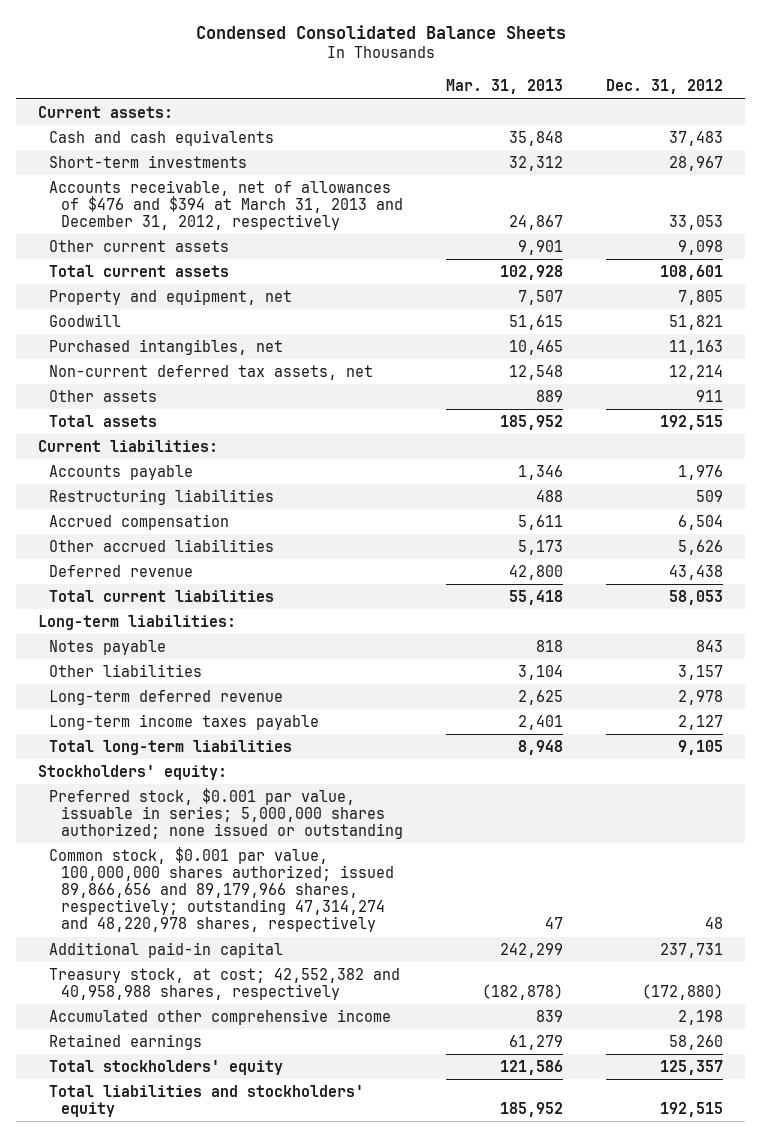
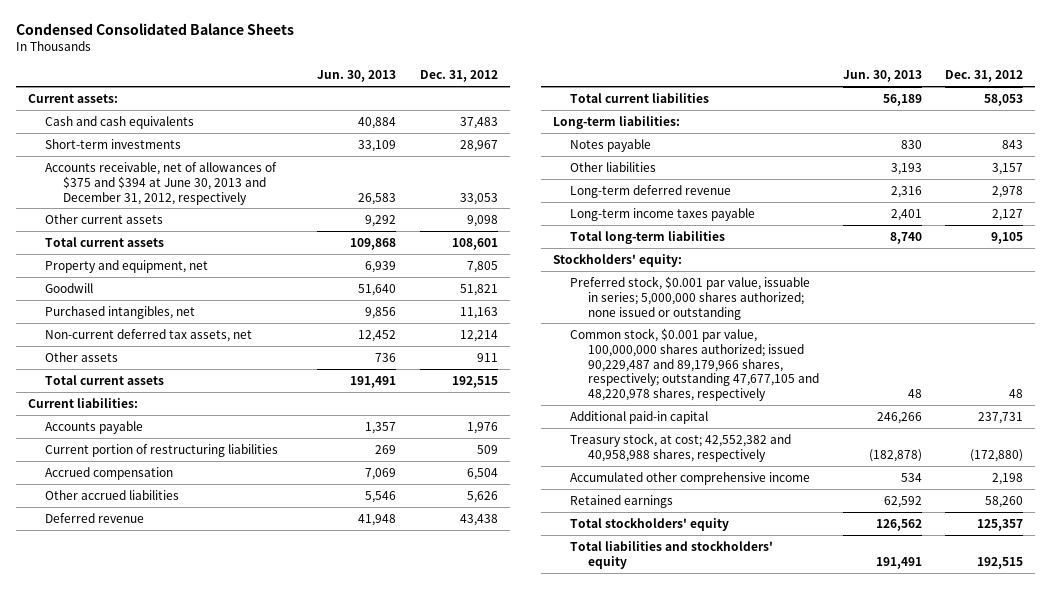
[446,79,564,95] Mar. 31, 2013 -> none
none -> [317,70,397,83] Jun. 30, 2013
[49,180,403,231] Accounts receivable, net of allowances of $476 and $394 at March 31, 2013 and December 31, 2012, respectively -> [45,161,278,205] Accounts receivable, net of allowances of $375 and $394 at June 30, 2013 and December 31, 2012, respectively
[49,415,158,428] Total assets -> [45,374,165,385] Total current assets
[49,489,275,506] Restructuring liabilities -> [45,443,279,457] Current portion of restructuring liabilities
[49,847,394,933] Common stock, $0.001 par value, 100,000,000 shares authorized; issued 89,866,656 and 89,179,966 shares, respectively; outstanding 47,314,274 and 48,220,978 shares, respectively -> [570,327,819,402] Common stock, $0.001 par value, 100,000,000 shares authorized; issued 90,229,487 and 89,179,966 shares, respectively; outstanding 47,677,105 and 48,220,978 shares, respectively

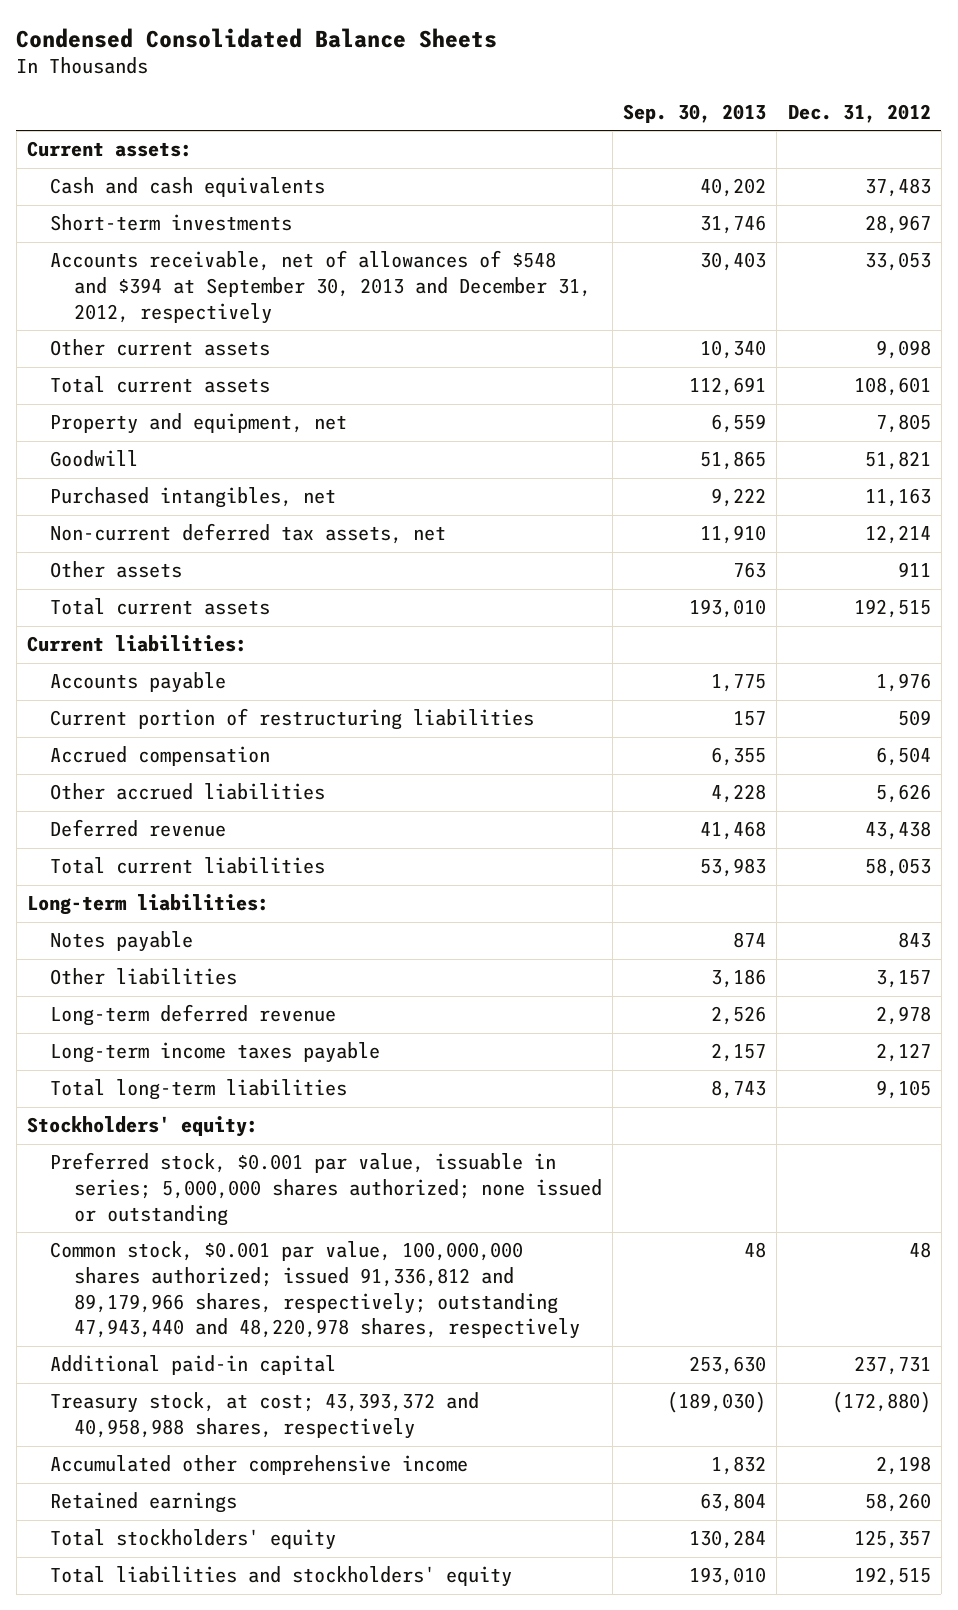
[317,70,397,83] Jun. 30, 2013 -> none
none -> [623,103,767,123] Sep. 30, 2013
[45,161,278,205] Accounts receivable, net of allowances of $375 and $394 at June 30, 2013 and December 31, 2012, respectively -> [50,250,591,324] Accounts receivable, net of allowances of $548 and $394 at September 30, 2013 and December 31, 2012, respectively
[570,327,819,402] Common stock, $0.001 par value, 100,000,000 shares authorized; issued 90,229,487 and 89,179,966 shares, respectively; outstanding 47,677,105 and 48,220,978 shares, respectively -> [50,1241,580,1340] Common stock, $0.001 par value, 100,000,000 shares authorized; issued 91,336,812 and 89,179,966 shares, respectively; outstanding 47,943,440 and 48,220,978 shares, respectively
[570,432,792,462] Treasury stock, at cost; 42,552,382 and 40,958,988 shares, respectively -> [50,1392,480,1440] Treasury stock, at cost; 43,393,372 and 40,958,988 shares, respectively

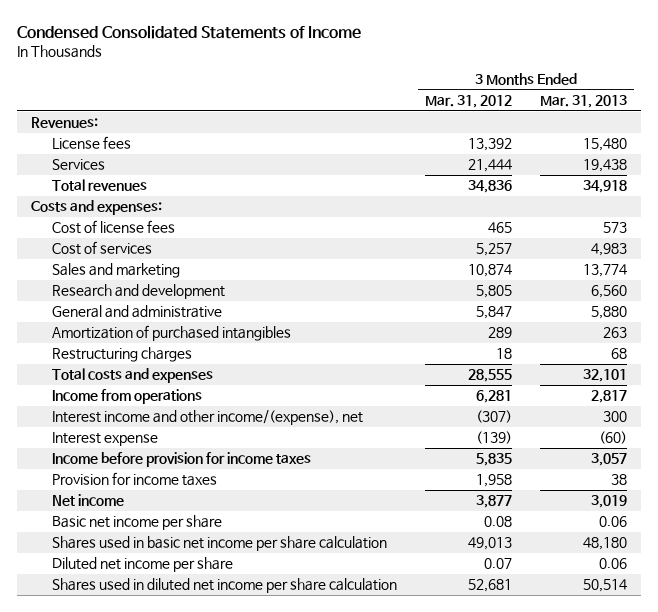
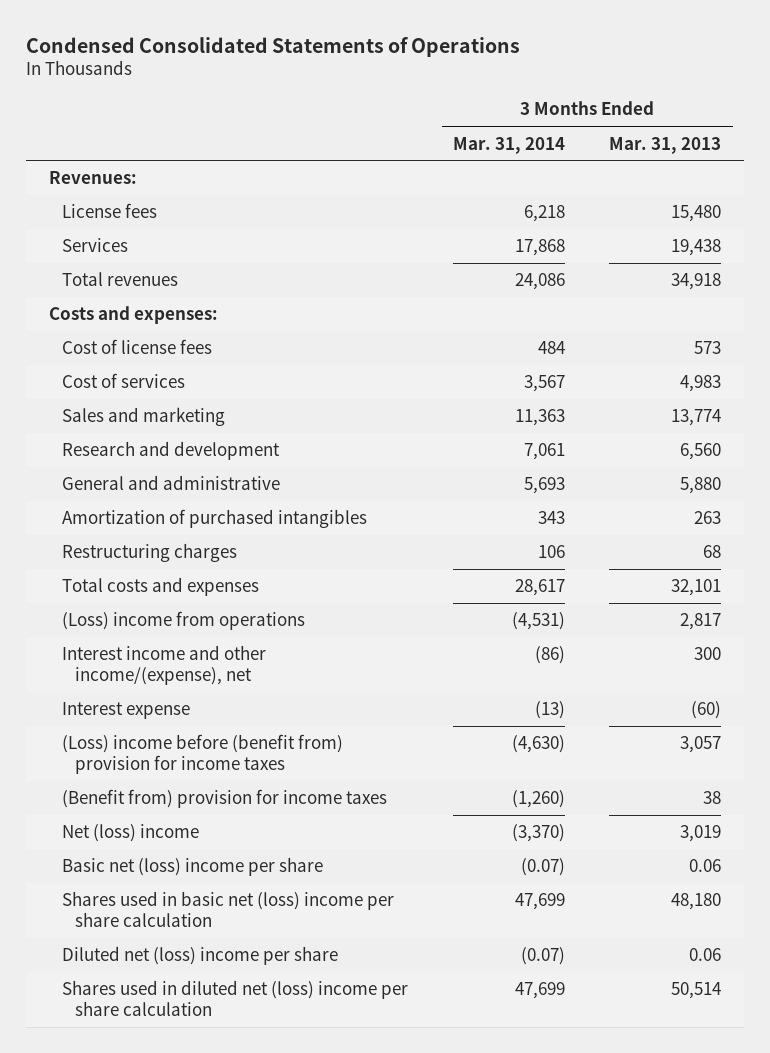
[16,24,361,39] Condensed Consolidated Statements of Income -> [26,36,521,57] Condensed Consolidated Statements of Operations
[424,95,512,109] Mar. 31, 2012 -> none
none -> [452,136,565,154] Mar. 31, 2014
[51,389,202,405] Income from operations -> [61,611,305,631] (Loss) income from operations
[51,452,311,468] Income before provision for income taxes -> [61,734,343,775] (Loss) income before (benefit from) provision for income taxes
[51,472,217,487] Provision for income taxes -> [61,789,387,809] (Benefit from) provision for income taxes
[51,494,124,507] Net income -> [61,824,199,843] Net (loss) income
[51,515,222,531] Basic net income per share -> [61,857,323,877] Basic net (loss) income per share
[51,536,387,552] Shares used in basic net income per share calculation -> [61,891,394,928] Shares used in basic net (loss) income per share calculation
[51,557,233,573] Diluted net income per share -> [61,946,338,966] Diluted net (loss) income per share
[51,578,397,594] Shares used in diluted net income per share calculation -> [61,980,408,1017] Shares used in diluted net (loss) income per share calculation

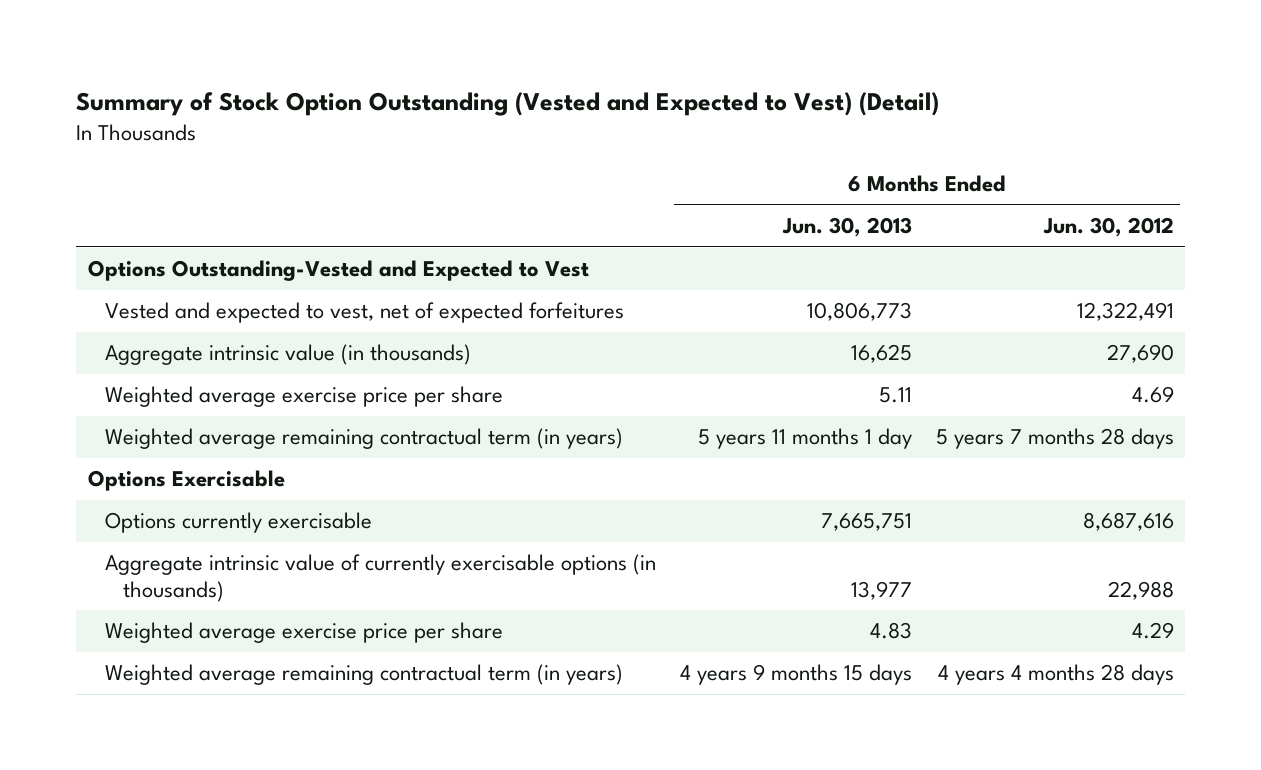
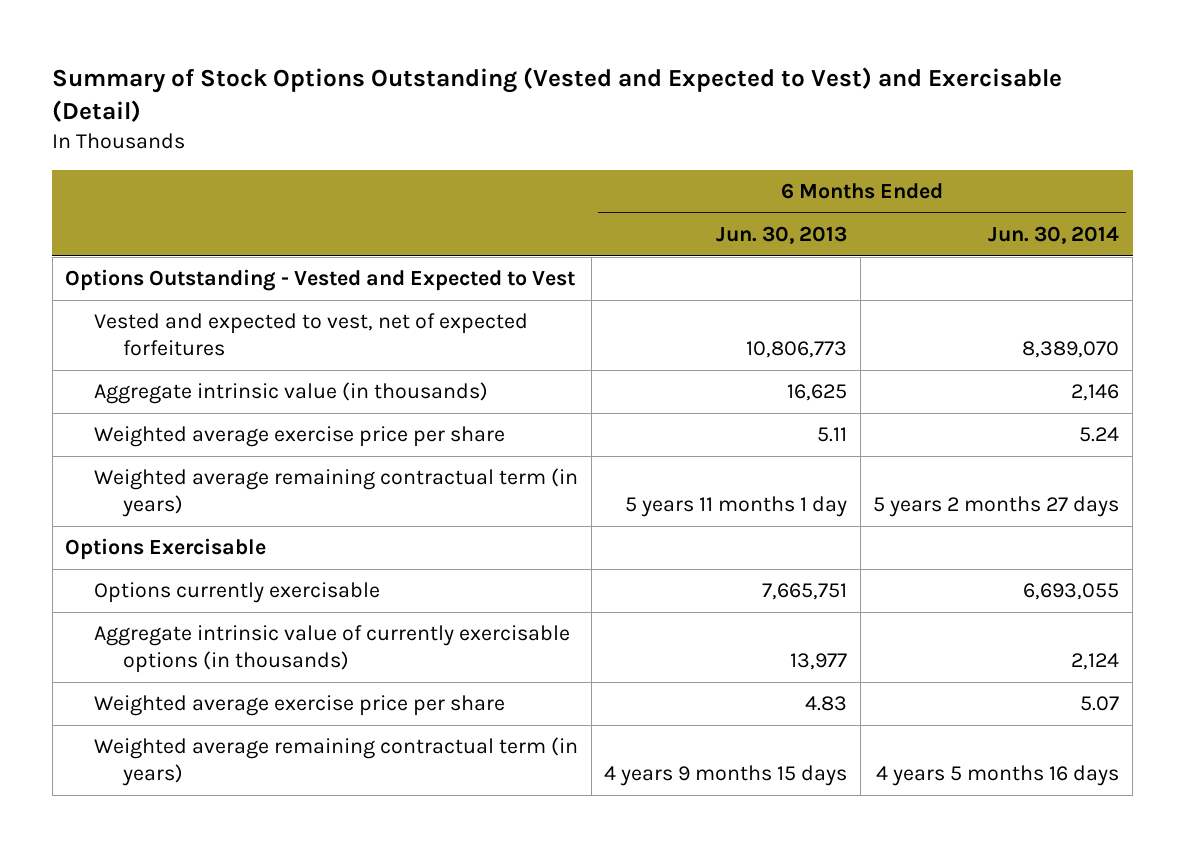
[75,92,939,117] Summary of Stock Option Outstanding (Vested and Expected to Vest) (Detail) -> [52,66,1063,123] Summary of Stock Options Outstanding (Vested and Expected to Vest) and Exercisable (Detail)
[1042,216,1174,237] Jun. 30, 2012 -> none
none -> [988,226,1120,245] Jun. 30, 2014
[87,260,589,282] Options Outstanding-Vested and Expected to Vest -> [65,269,576,292] Options Outstanding - Vested and Expected to Vest

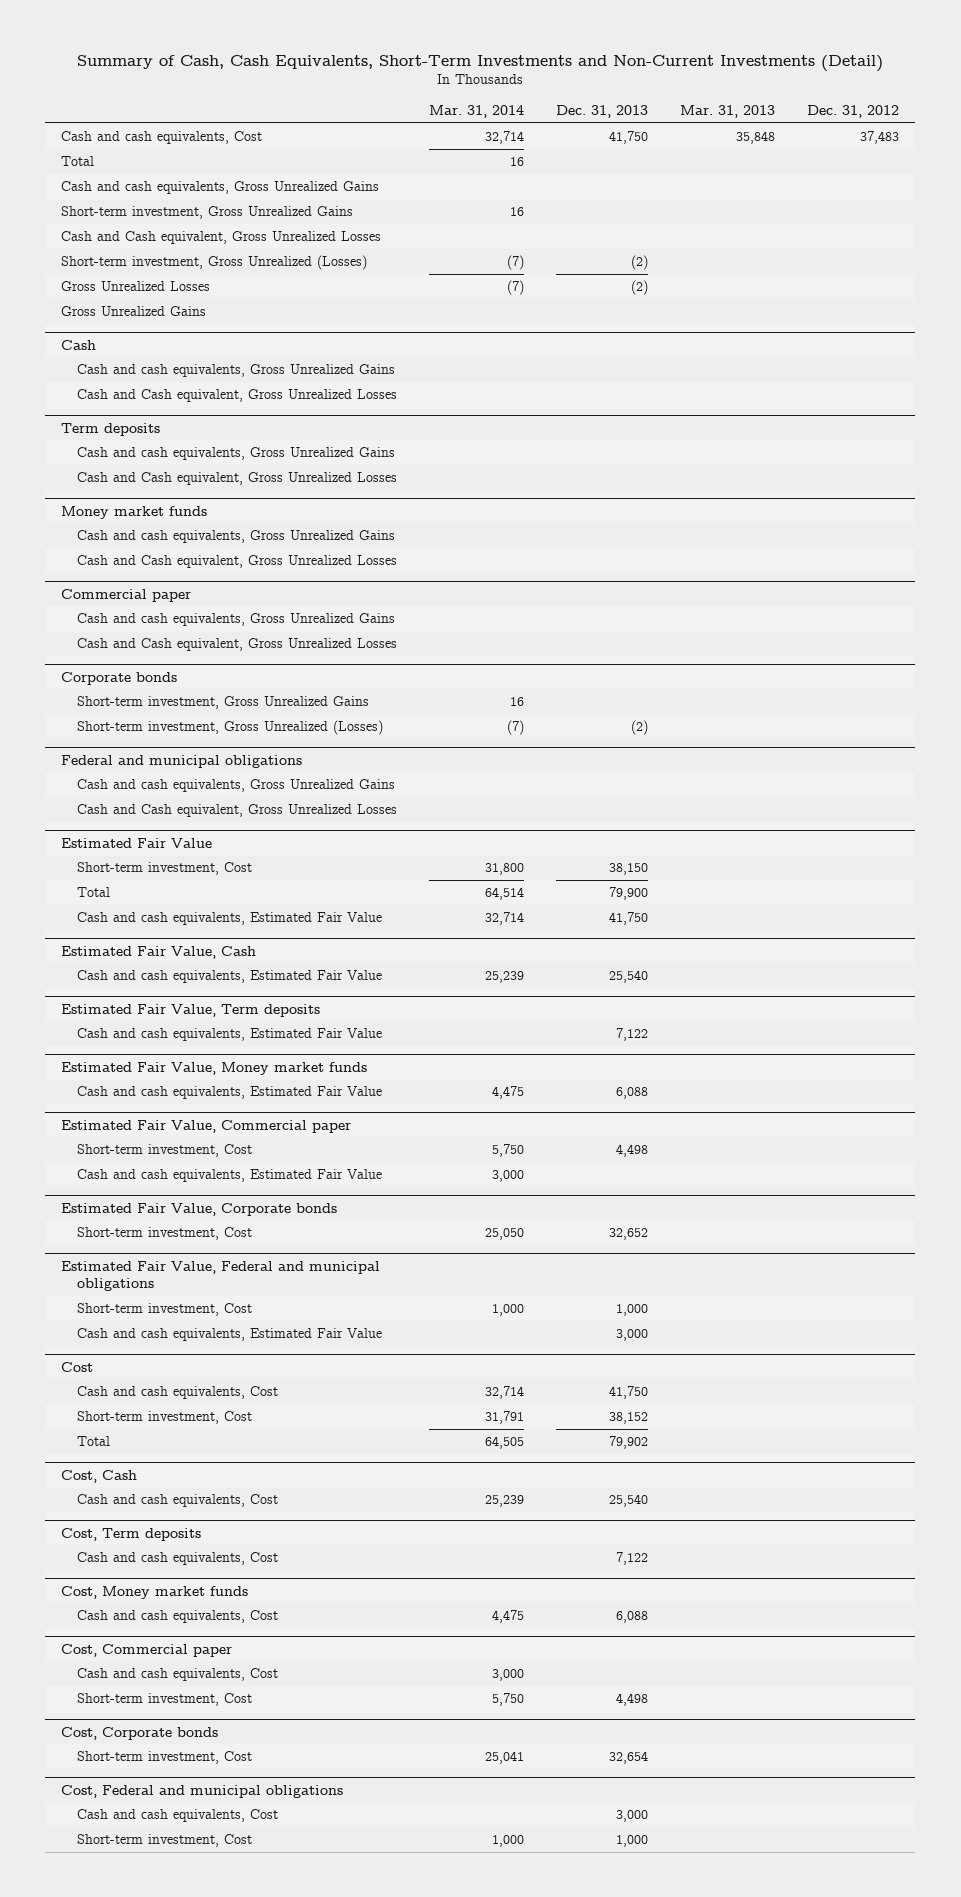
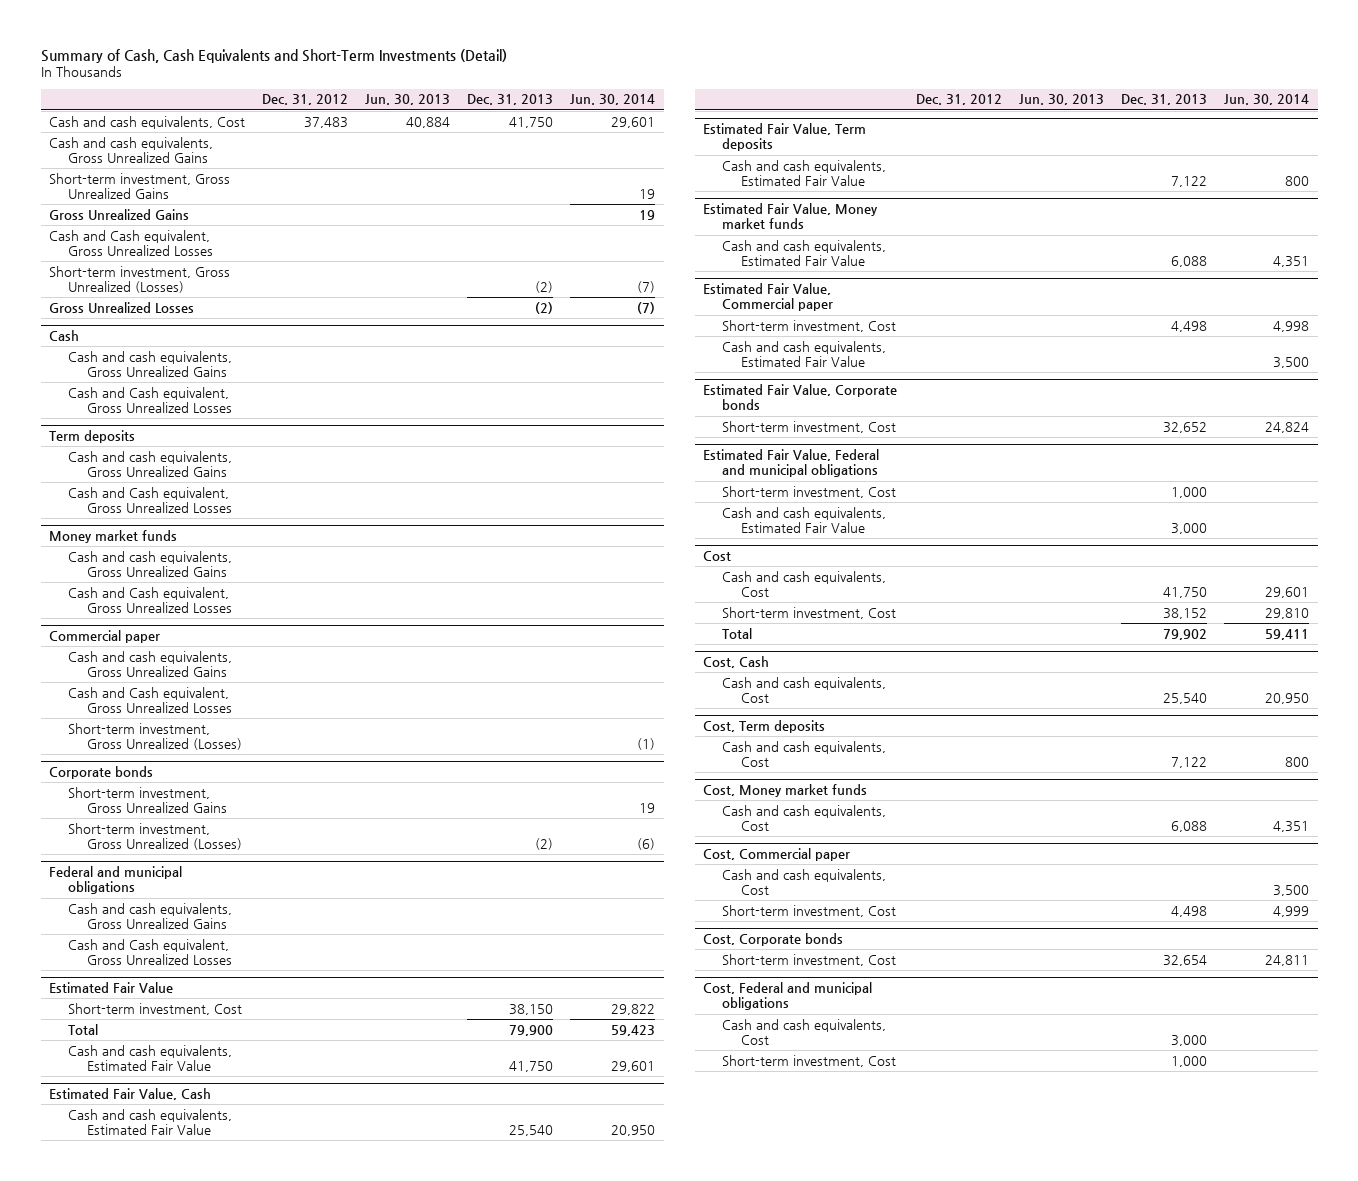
[77,55,884,73] Summary of Cash, Cash Equivalents, Short-Term Investments and Non-Current Investments (Detail) -> [40,48,507,63] Summary of Cash, Cash Equivalents and Short-Term Investments (Detail)
[429,105,525,119] Mar. 31, 2014 -> none
[680,105,776,119] Mar. 31, 2013 -> none
none -> [365,94,451,106] Jun. 30, 2013
none -> [570,94,656,106] Jun. 30, 2014
[61,156,95,167] Total -> none
[61,306,207,317] Gross Unrealized Gains -> [49,208,190,220] Gross Unrealized Gains
none -> [68,722,243,750] Short-term investment, Gross Unrealized (Losses)

